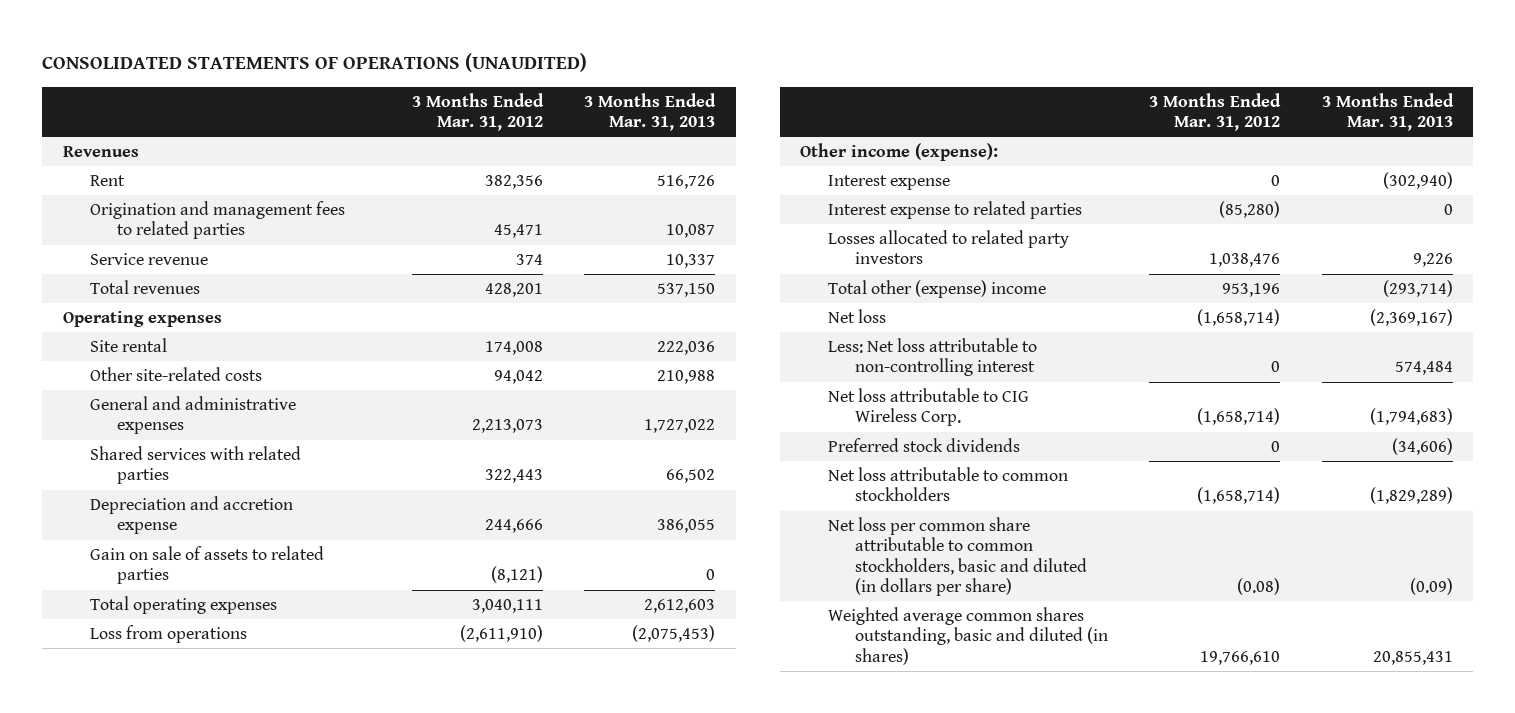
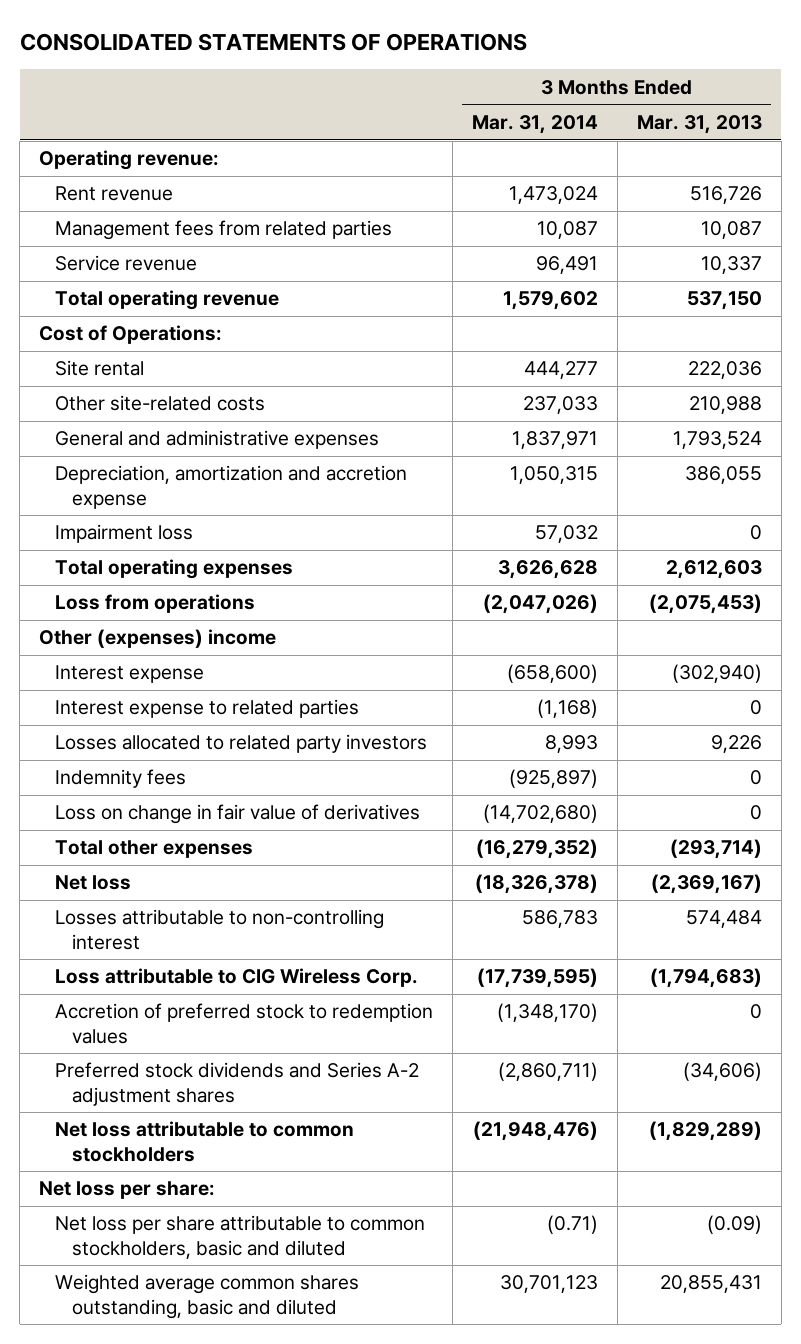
[41,53,587,73] CONSOLIDATED STATEMENTS OF OPERATIONS (UNAUDITED) -> [19,32,527,51] CONSOLIDATED STATEMENTS OF OPERATIONS
[411,92,544,132] 3 Months Ended Mar. 31, 2012 -> none
none -> [471,114,598,134] Mar. 31, 2014
[62,146,139,158] Revenues -> [39,150,220,171] Operating revenue:
[89,175,125,187] Rent -> [55,186,174,202] Rent revenue
[89,201,345,240] Origination and management fees to related parties -> [55,220,393,241] Management fees from related parties
[62,311,222,328] Operating expenses -> none
[89,280,200,295] Total revenues -> [55,290,280,311] Total operating revenue
none -> [39,325,223,345] Cost of Operations:
[89,446,301,485] Shared services with related parties -> none
[89,546,324,585] Gain on sale of assets to related parties -> none
[643,419,715,434] 1,727,022 -> [672,431,762,450] 1,793,524
[89,496,293,535] Depreciation and accretion expense -> [55,465,408,509] Depreciation, amortization and accretion expense
none -> [55,524,194,544] Impairment loss
[800,143,999,162] Other income (expense): -> [39,629,277,649] Other (expenses) income
none -> [55,769,187,789] Indemnity fees
none -> [55,804,421,825] Loss on change in fair value of derivatives
[827,280,1046,299] Total other (expense) income -> [55,840,254,859] Total other expenses
[827,338,1037,377] Less: Net loss attributable to non-controlling interest -> [55,909,385,950] Losses attributable to non-controlling interest
[827,388,1029,427] Net loss attributable to CIG Wireless Corp. -> [55,968,419,988] Loss attributable to CIG Wireless Corp.
none -> [55,1003,434,1044] Accretion of preferred stock to redemption values
[827,438,1020,453] Preferred stock dividends -> [55,1062,420,1106] Preferred stock dividends and Series A-2 adjustment shares
none -> [39,1181,216,1200] Net loss per share:
[827,517,1087,596] Net loss per common share attributable to common stockholders, basic and diluted (in dollars per share) -> [55,1215,426,1259] Net loss per share attributable to common stockholders, basic and diluted
[827,607,1108,665] Weighted average common shares outstanding, basic and diluted (in shares) -> [55,1274,360,1319] Weighted average common shares outstanding, basic and diluted

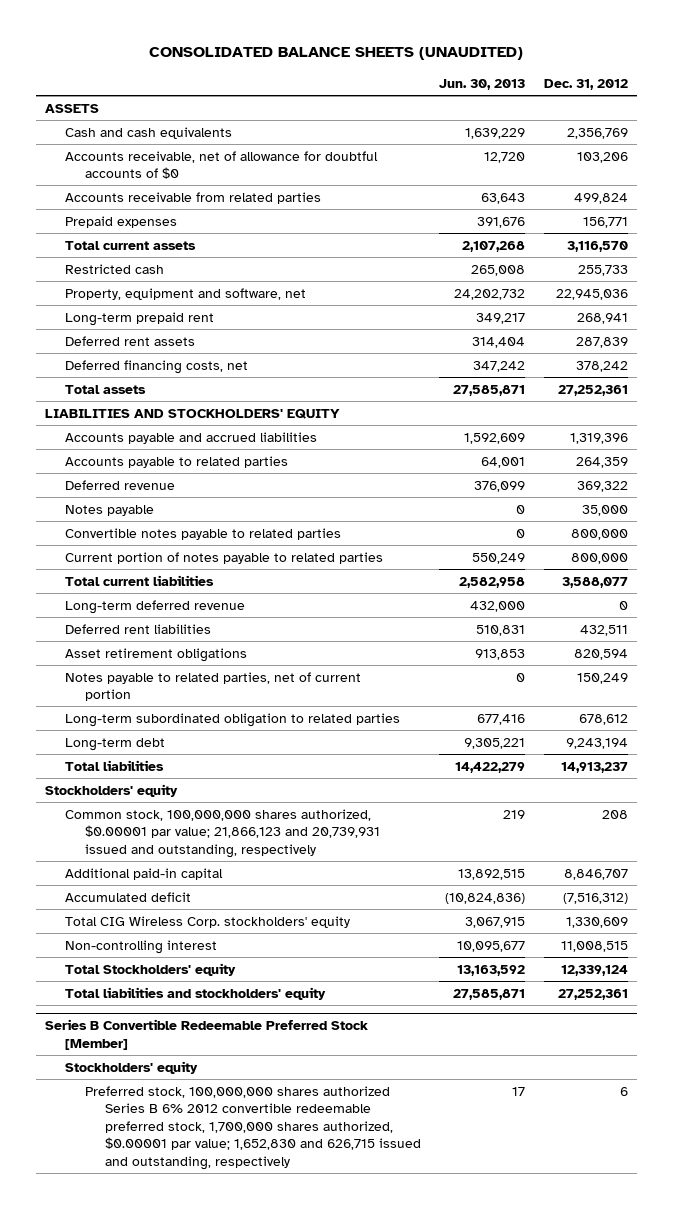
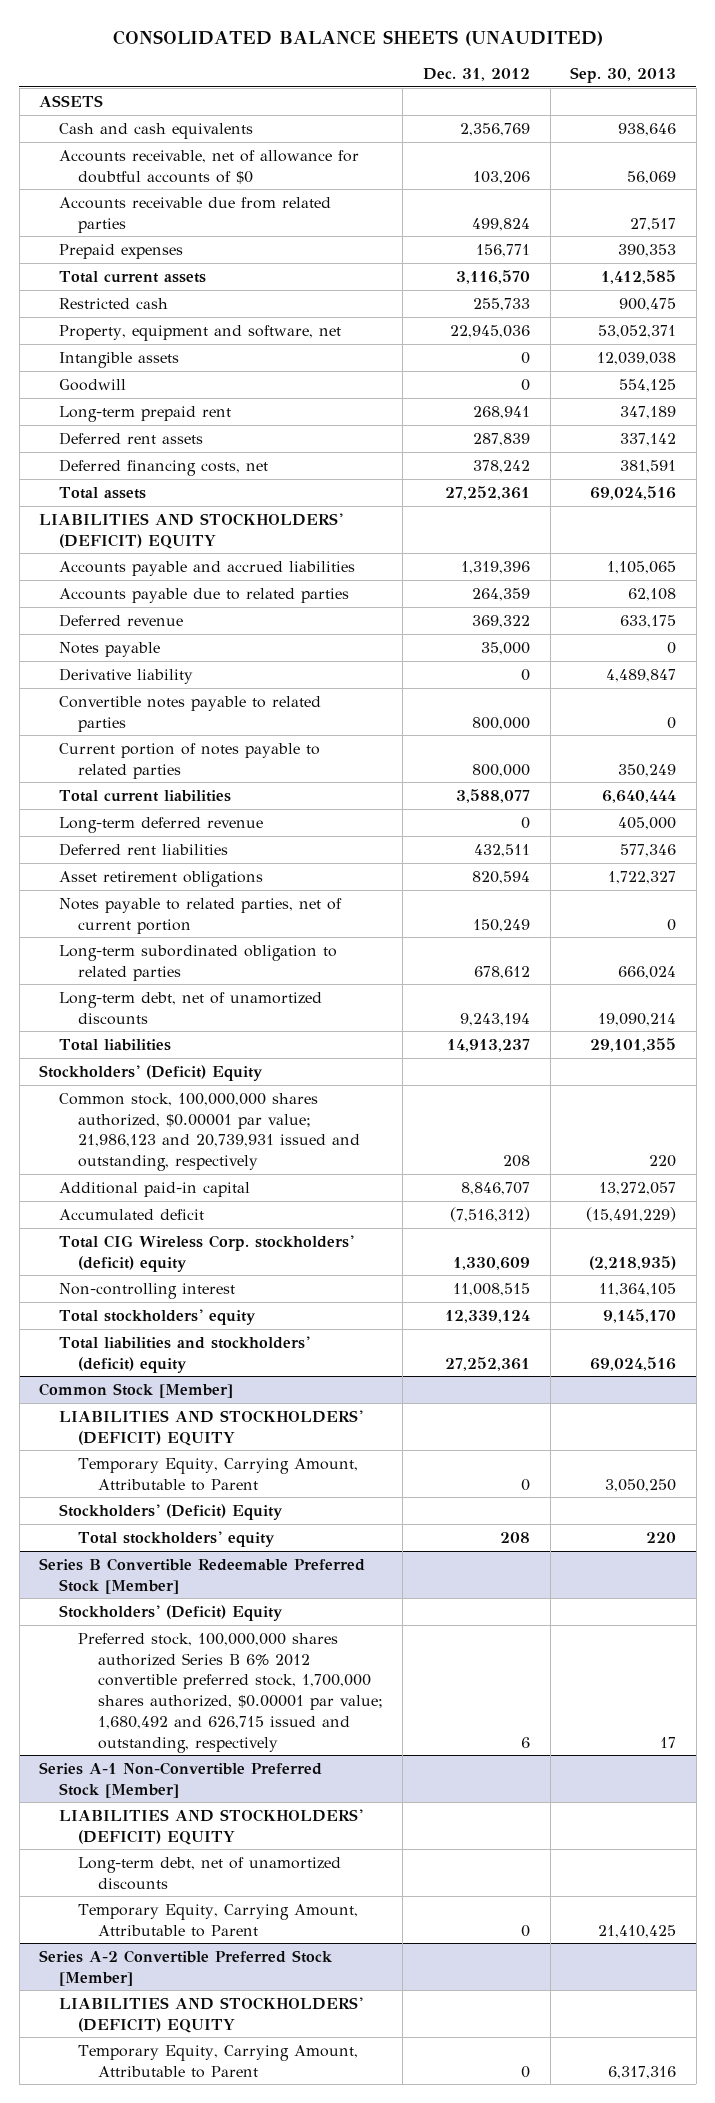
[439,78,526,90] Jun. 30, 2013 -> none
none -> [570,66,677,83] Sep. 30, 2013
[64,191,321,204] Accounts receivable from related parties -> [58,196,331,233] Accounts receivable due from related parties
none -> [58,351,179,368] Intangible assets
none -> [58,378,126,391] Goodwill
[44,408,340,419] LIABILITIES AND STOCKHOLDERS' EQUITY -> [39,512,344,549] LIABILITIES AND STOCKHOLDERS' (DEFICIT) EQUITY
[64,455,288,468] Accounts payable to related parties -> [58,587,349,603] Accounts payable due to related parties
none -> [58,667,193,684] Derivative liability
[64,737,165,751] Long-term debt -> [58,991,322,1025] Long-term debt, net of unamortized discounts
[44,783,178,797] Stockholders' equity -> [39,1064,264,1081] Stockholders' (Deficit) Equity
[64,808,380,858] Common stock, 100,000,000 shares authorized, $0.00001 par value; 21,866,123 and 20,739,931 issued and outstanding, respectively -> [58,1092,361,1172] Common stock, 100,000,000 shares authorized, $0.00001 par value; 21,986,123 and 20,739,931 issued and outstanding, respectively
[64,915,350,928] Total CIG Wireless Corp. stockholders' equity -> [58,1234,354,1272] Total CIG Wireless Corp. stockholders' (deficit) equity
[64,962,236,976] Total Stockholders' equity -> [58,1308,256,1325] Total stockholders' equity
[64,986,326,1000] Total liabilities and stockholders' equity -> [58,1335,310,1373] Total liabilities and stockholders' (deficit) equity
none -> [39,1382,234,1398] Common Stock [Member]
none -> [58,1409,363,1446] LIABILITIES AND STOCKHOLDERS' (DEFICIT) EQUITY
none -> [78,1457,359,1491] Temporary Equity, Carrying Amount, Attributable to Parent
none -> [58,1503,283,1520] Stockholders' (Deficit) Equity
none -> [78,1530,276,1547] Total stockholders' equity
[64,1060,198,1074] Stockholders' equity -> [58,1604,283,1621] Stockholders' (Deficit) Equity
[84,1085,421,1170] Preferred stock, 100,000,000 shares authorized Series B 6% 2012 convertible redeemable preferred stock, 1,700,000 shares authorized, $0.00001 par value; 1,652,830 and 626,715 issued and outstanding, respectively -> [78,1632,383,1753] Preferred stock, 100,000,000 shares authorized Series B 6% 2012 convertible preferred stock, 1,700,000 shares authorized, $0.00001 par value; 1,680,492 and 626,715 issued and outstanding, respectively
none -> [39,1761,323,1798] Series A-1 Non-Convertible Preferred Stock [Member]
none -> [58,1808,363,1845] LIABILITIES AND STOCKHOLDERS' (DEFICIT) EQUITY
none -> [78,1856,342,1890] Long-term debt, net of unamortized discounts
none -> [78,1903,359,1937] Temporary Equity, Carrying Amount, Attributable to Parent
none -> [39,1949,333,1986] Series A-2 Convertible Preferred Stock [Member]
none -> [58,1996,363,2033] LIABILITIES AND STOCKHOLDERS' (DEFICIT) EQUITY
none -> [78,2044,359,2078] Temporary Equity, Carrying Amount, Attributable to Parent

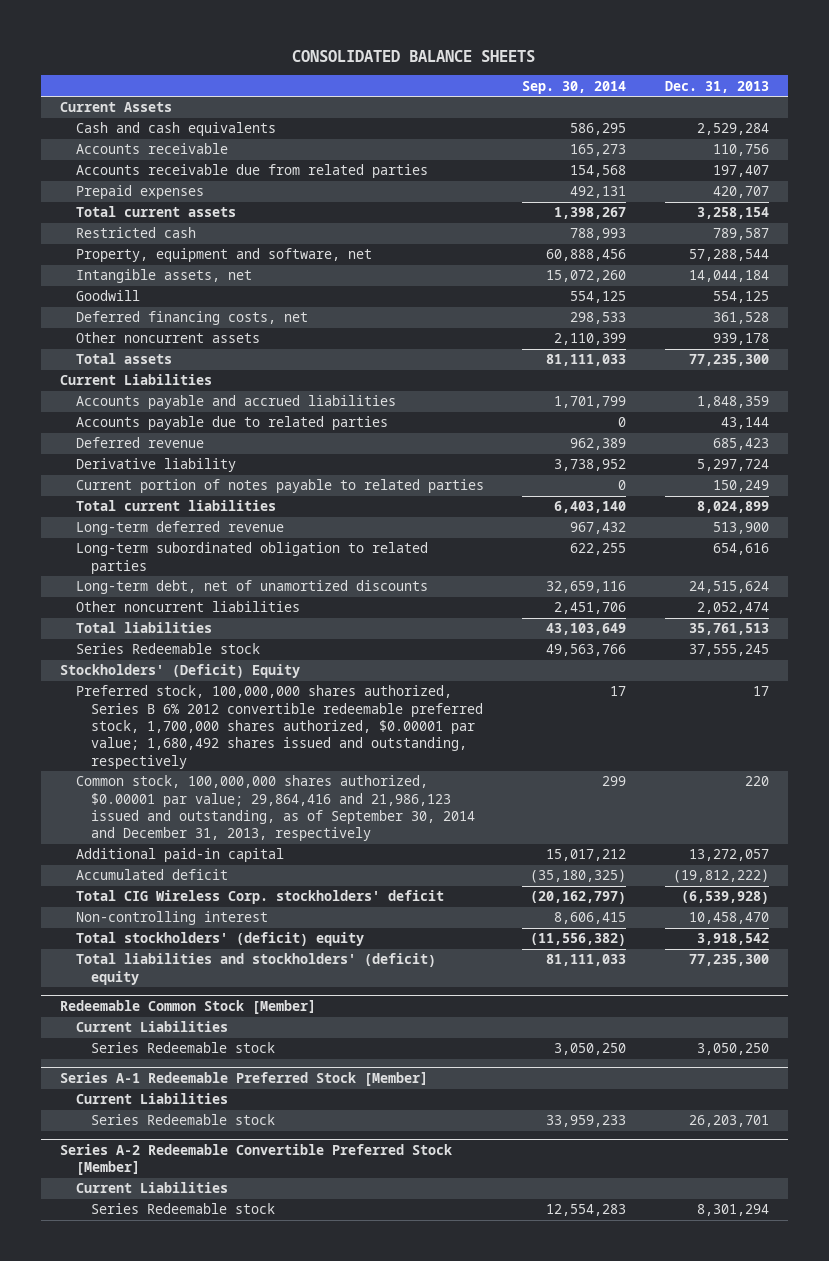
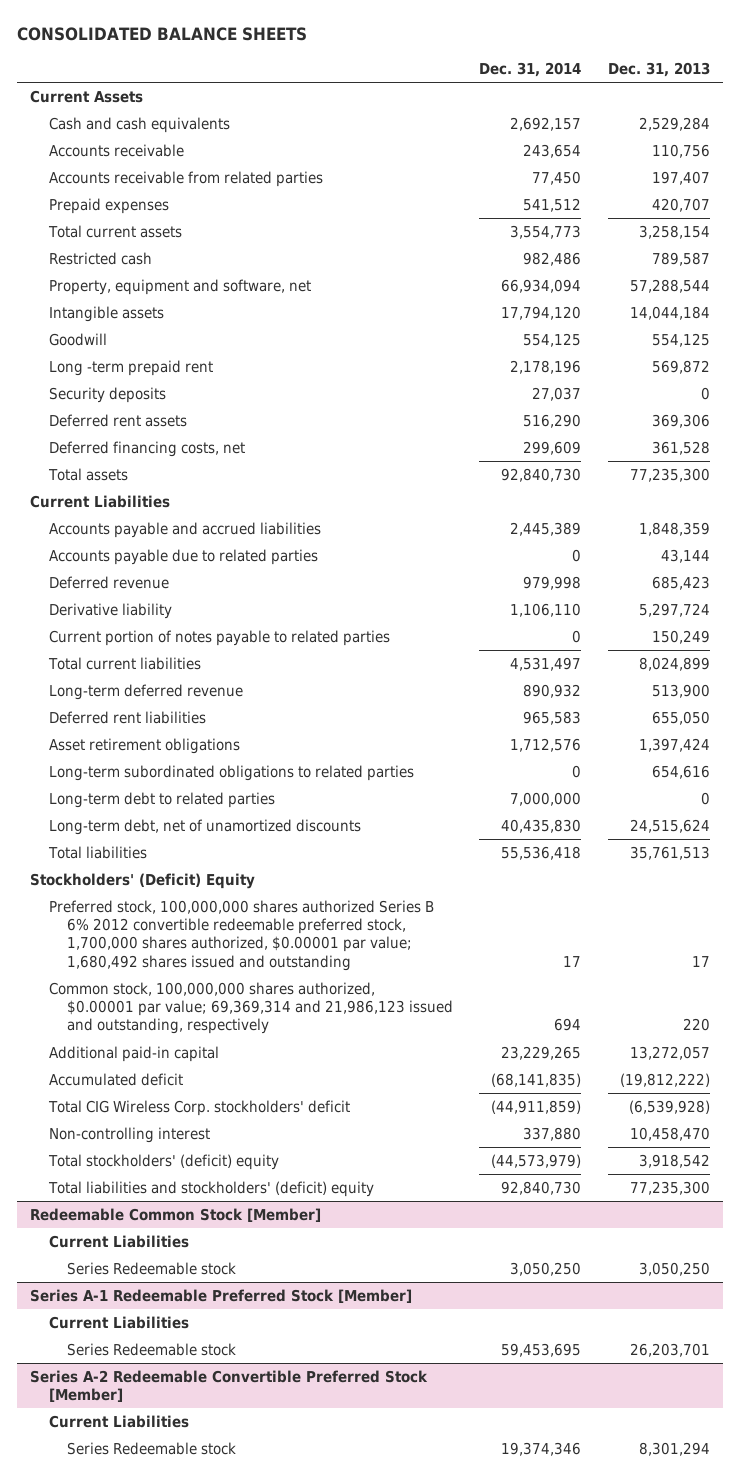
[522,80,627,94] Sep. 30, 2014 -> none
none -> [479,62,582,78] Dec. 31, 2014
[75,164,428,179] Accounts receivable due from related parties -> [48,171,323,188] Accounts receivable from related parties
[75,269,252,284] Intangible assets, net -> [48,306,164,323] Intangible assets
none -> [48,360,213,377] Long -term prepaid rent
none -> [48,387,166,404] Security deposits
none -> [48,414,187,428] Deferred rent assets
[75,332,260,344] Other noncurrent assets -> none
none -> [48,711,206,725] Deferred rent liabilities
none -> [48,738,240,755] Asset retirement obligations
[75,542,428,574] Long-term subordinated obligation to related parties -> [48,765,414,782] Long-term subordinated obligations to related parties
none -> [48,792,275,809] Long-term debt to related parties
[75,601,300,613] Other noncurrent liabilities -> none
[75,643,260,655] Series Redeemable stock -> none
[75,685,484,769] Preferred stock, 100,000,000 shares authorized, Series B 6% 2012 convertible redeemable preferred stock, 1,700,000 shares authorized, $0.00001 par value; 1,680,492 shares issued and outstanding, respectively -> [48,900,434,971] Preferred stock, 100,000,000 shares authorized Series B 6% 2012 convertible redeemable preferred stock, 1,700,000 shares authorized, $0.00001 par value; 1,680,492 shares issued and outstanding
[75,775,476,842] Common stock, 100,000,000 shares authorized, $0.00001 par value; 29,864,416 and 21,986,123 issued and outstanding, as of September 30, 2014 and December 31, 2013, respectively -> [48,982,454,1035] Common stock, 100,000,000 shares authorized, $0.00001 par value; 69,369,314 and 21,986,123 issued and outstanding, respectively

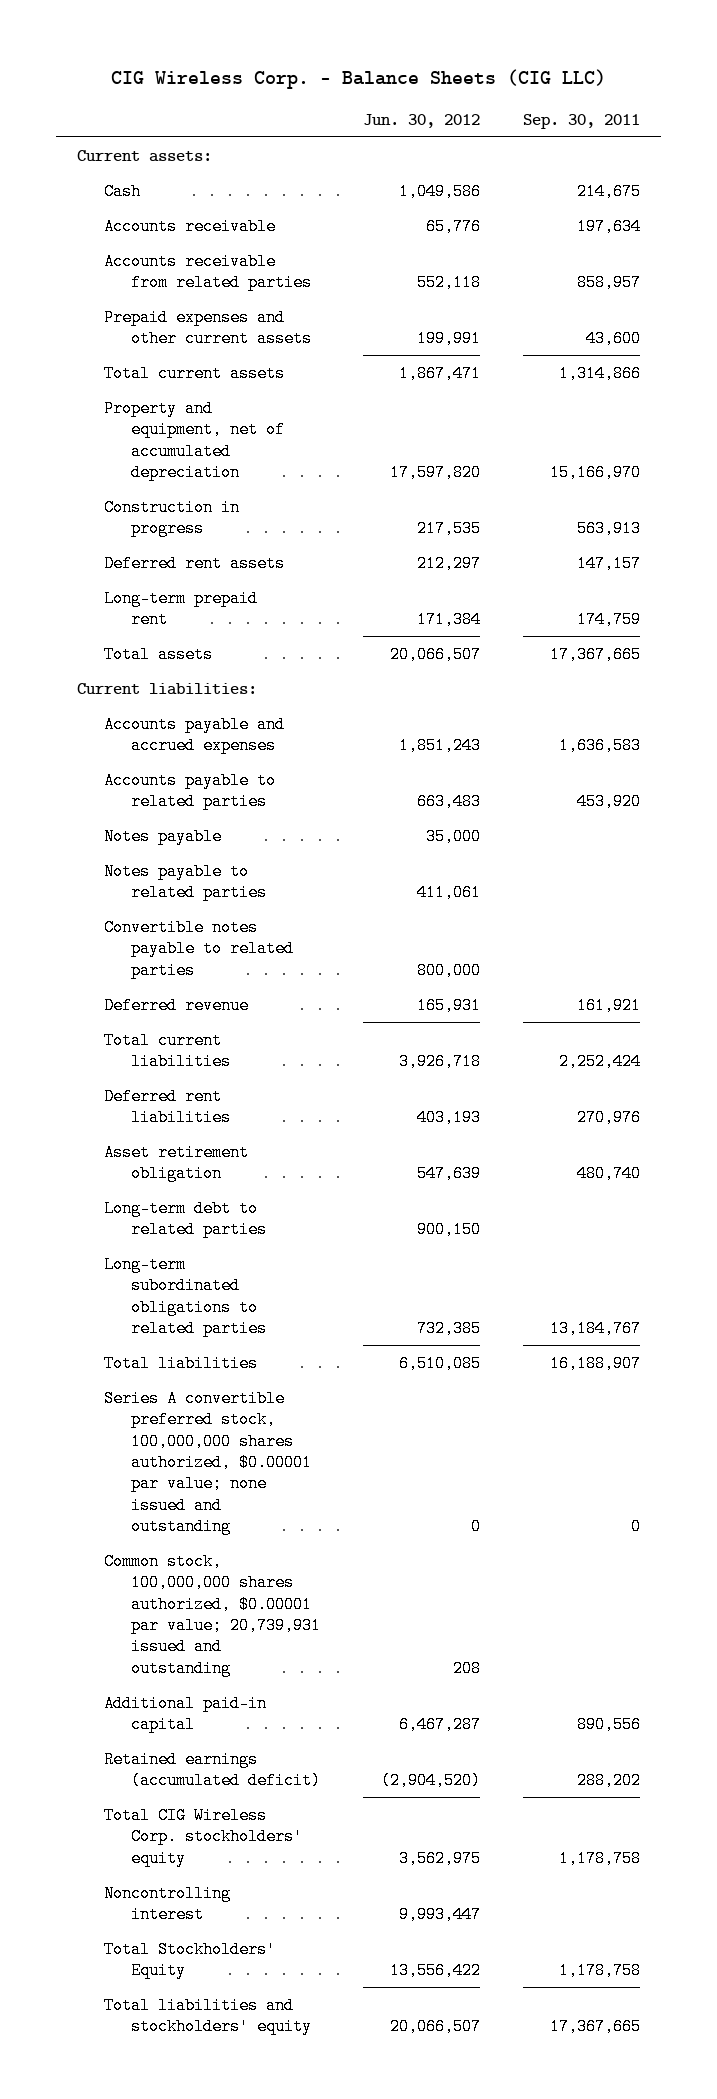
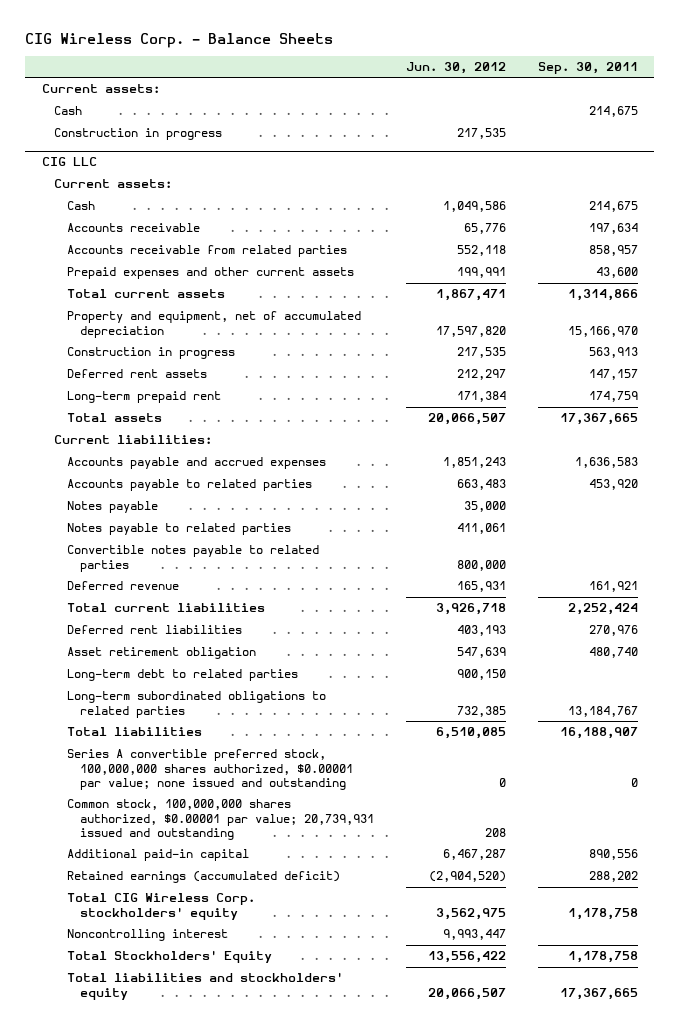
[110,68,606,89] CIG Wireless Corp. - Balance Sheets (CIG LLC) -> [25,32,334,48] CIG Wireless Corp. - Balance Sheets
none -> [54,106,83,116] Cash
none -> [54,128,223,141] Construction in progress
none -> [41,157,97,167] CIG LLC
none -> [54,179,173,189] Current assets:

